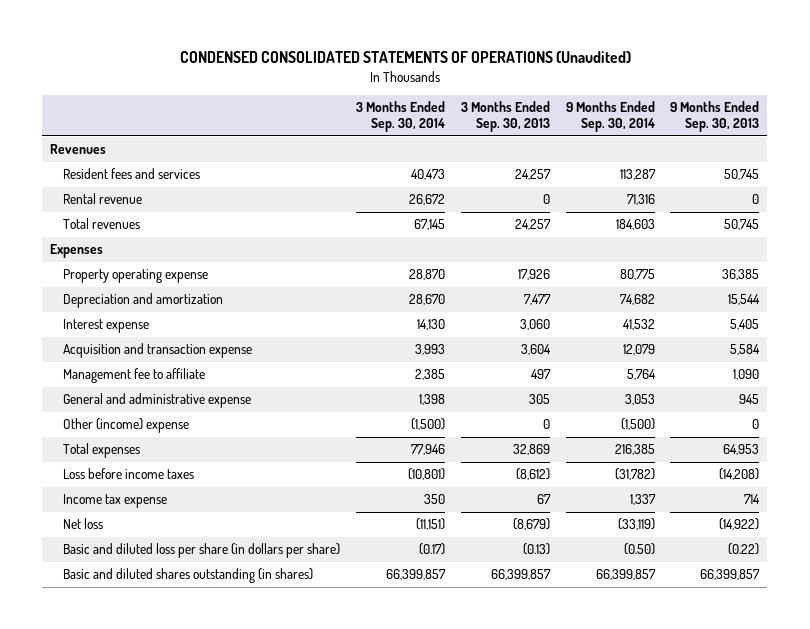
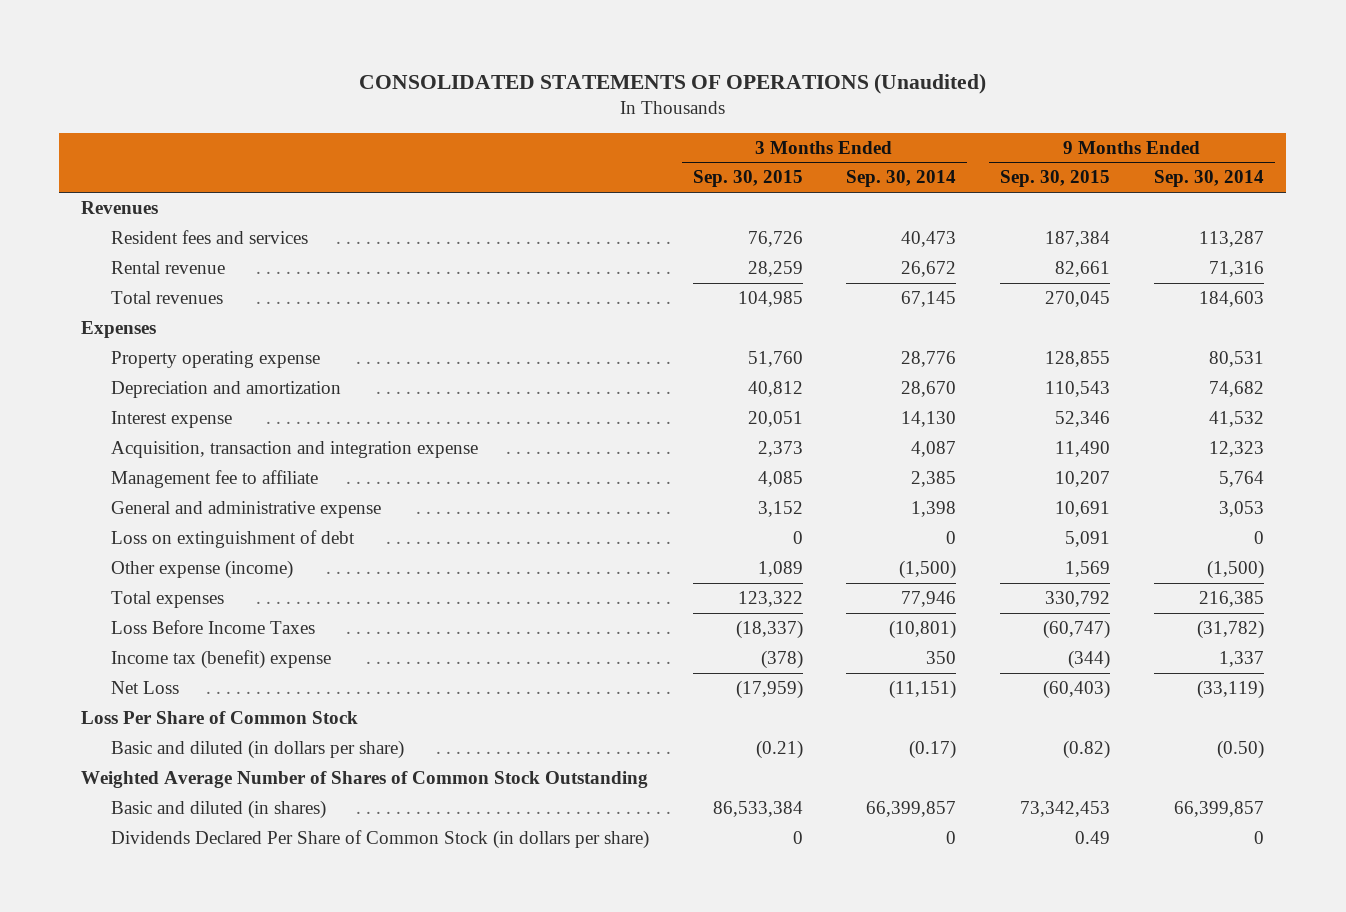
[179,51,631,64] CONDENSED CONSOLIDATED STATEMENTS OF OPERATIONS (Unaudited) -> [358,73,986,94] CONSOLIDATED STATEMENTS OF OPERATIONS (Unaudited)
[460,101,550,133] 3 Months Ended Sep. 30, 2013 -> none
[670,101,760,133] 9 Months Ended Sep. 30, 2013 -> none
none -> [692,170,803,188] Sep. 30, 2015
none -> [1000,170,1111,188] Sep. 30, 2015
[408,269,445,281] 28,870 -> [901,350,957,367] 28,776
[619,269,655,281] 80,775 -> [1209,350,1265,367] 80,531
[63,343,253,359] Acquisition and transaction expense -> [110,440,478,458] Acquisition, transaction and integration expense
[414,344,445,356] 3,993 -> [911,440,957,457] 4,087
[622,344,655,356] 12,079 -> [1209,440,1265,457] 12,323
none -> [110,529,355,548] Loss on extinguishment of debt
[63,418,190,434] Other (income) expense -> [110,559,293,579] Other expense (income)
[63,468,195,480] Loss before income taxes -> [110,619,315,634] Loss Before Income Taxes
[63,494,168,509] Income tax expense -> [110,649,331,669] Income tax (benefit) expense
[63,518,104,530] Net loss -> [110,680,179,694] Net Loss
none -> [81,710,359,724] Loss Per Share of Common Stock
[63,543,341,559] Basic and diluted loss per share (in dollars per share) -> [110,739,404,759] Basic and diluted (in dollars per share)
none -> [81,770,649,788] Weighted Average Number of Shares of Common Stock Outstanding
[63,568,314,584] Basic and diluted shares outstanding (in shares) -> [110,799,326,819] Basic and diluted (in shares)
none -> [110,829,649,849] Dividends Declared Per Share of Common Stock (in dollars per share)

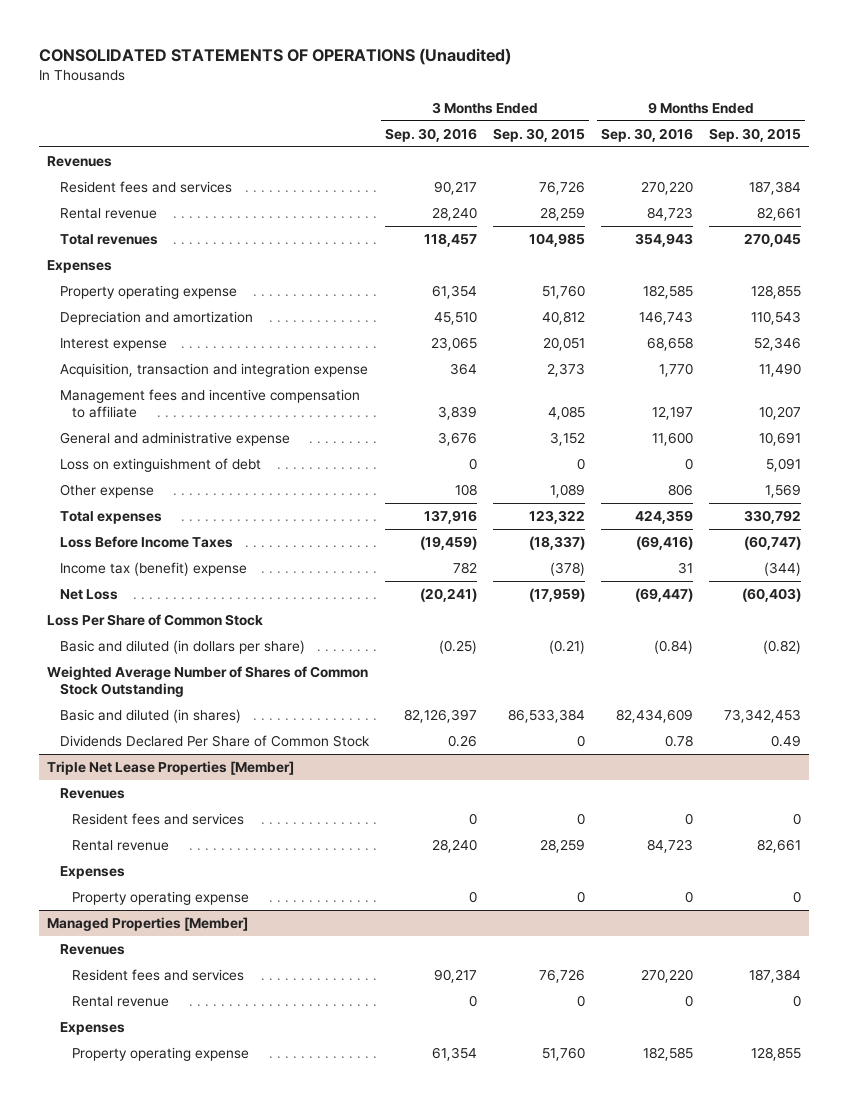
[846,170,957,188] Sep. 30, 2014 -> none
[1154,170,1265,188] Sep. 30, 2014 -> none
none -> [384,127,477,142] Sep. 30, 2016
none -> [601,127,694,142] Sep. 30, 2016
[110,469,318,488] Management fee to affiliate -> [59,389,360,419] Management fees and incentive compensation to affiliate
[110,559,293,579] Other expense (income) -> [59,484,154,499] Other expense
[110,829,649,849] Dividends Declared Per Share of Common Stock (in dollars per share) -> [59,735,370,748] Dividends Declared Per Share of Common Stock
none -> [47,761,295,776] Triple Net Lease Properties [Member]
none -> [59,788,125,800] Revenues
none -> [71,813,244,826] Resident fees and services
none -> [71,840,169,852] Rental revenue
none -> [59,866,125,880] Expenses
none -> [71,891,249,906] Property operating expense
none -> [47,917,249,932] Managed Properties [Member]
none -> [59,944,125,956] Revenues
none -> [71,969,244,982] Resident fees and services
none -> [71,996,169,1008] Rental revenue
none -> [59,1022,125,1036] Expenses
none -> [71,1047,249,1062] Property operating expense

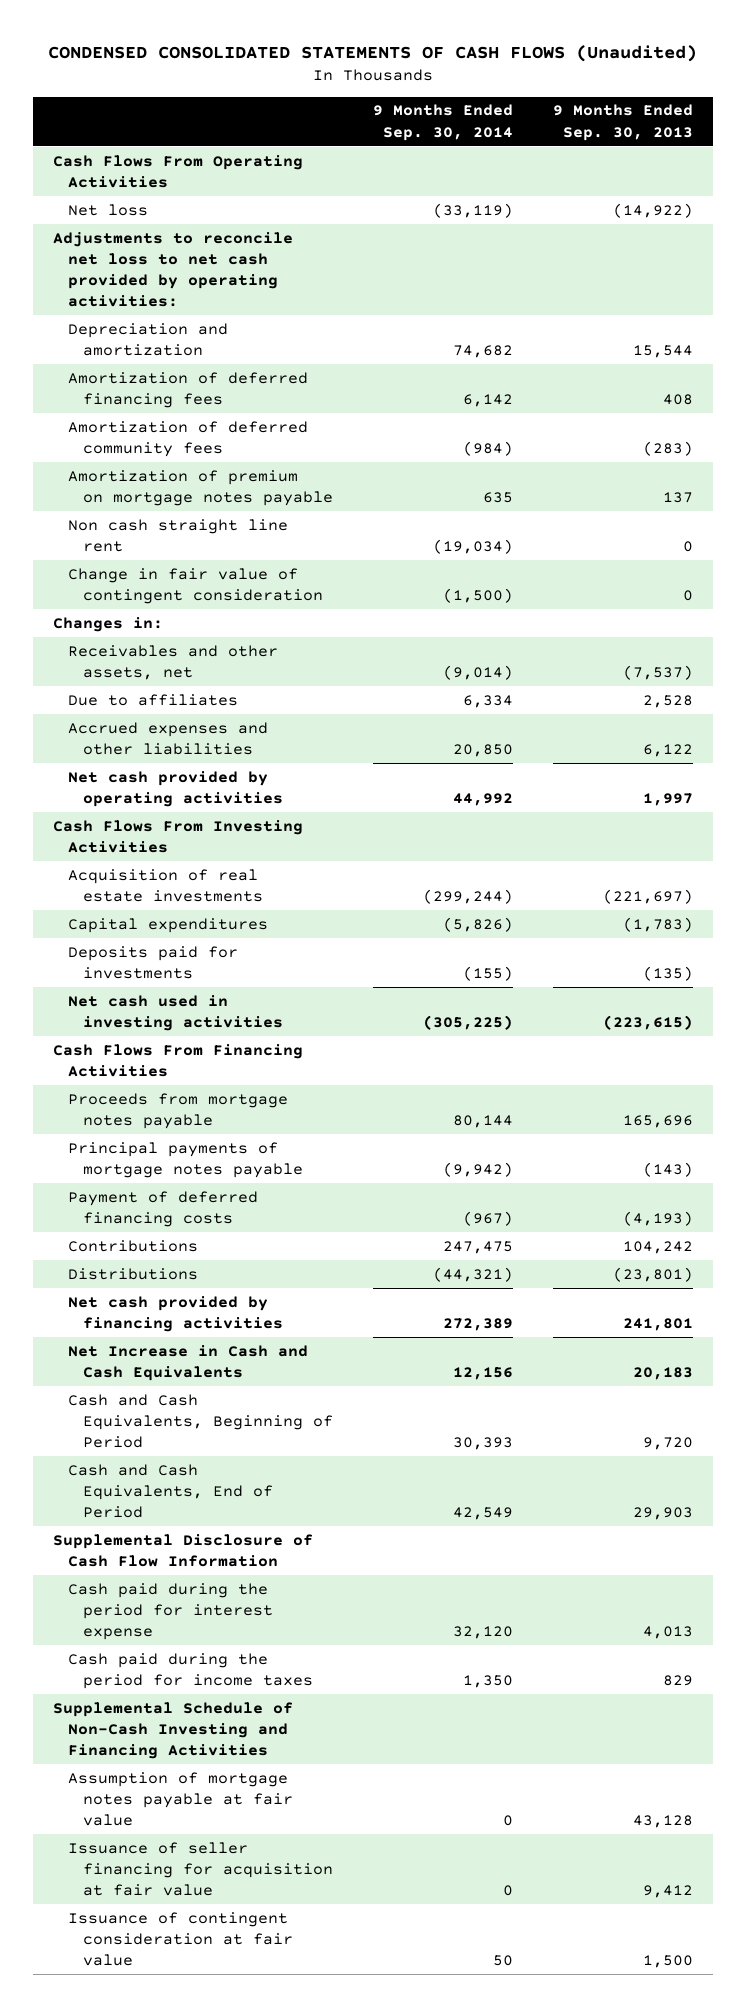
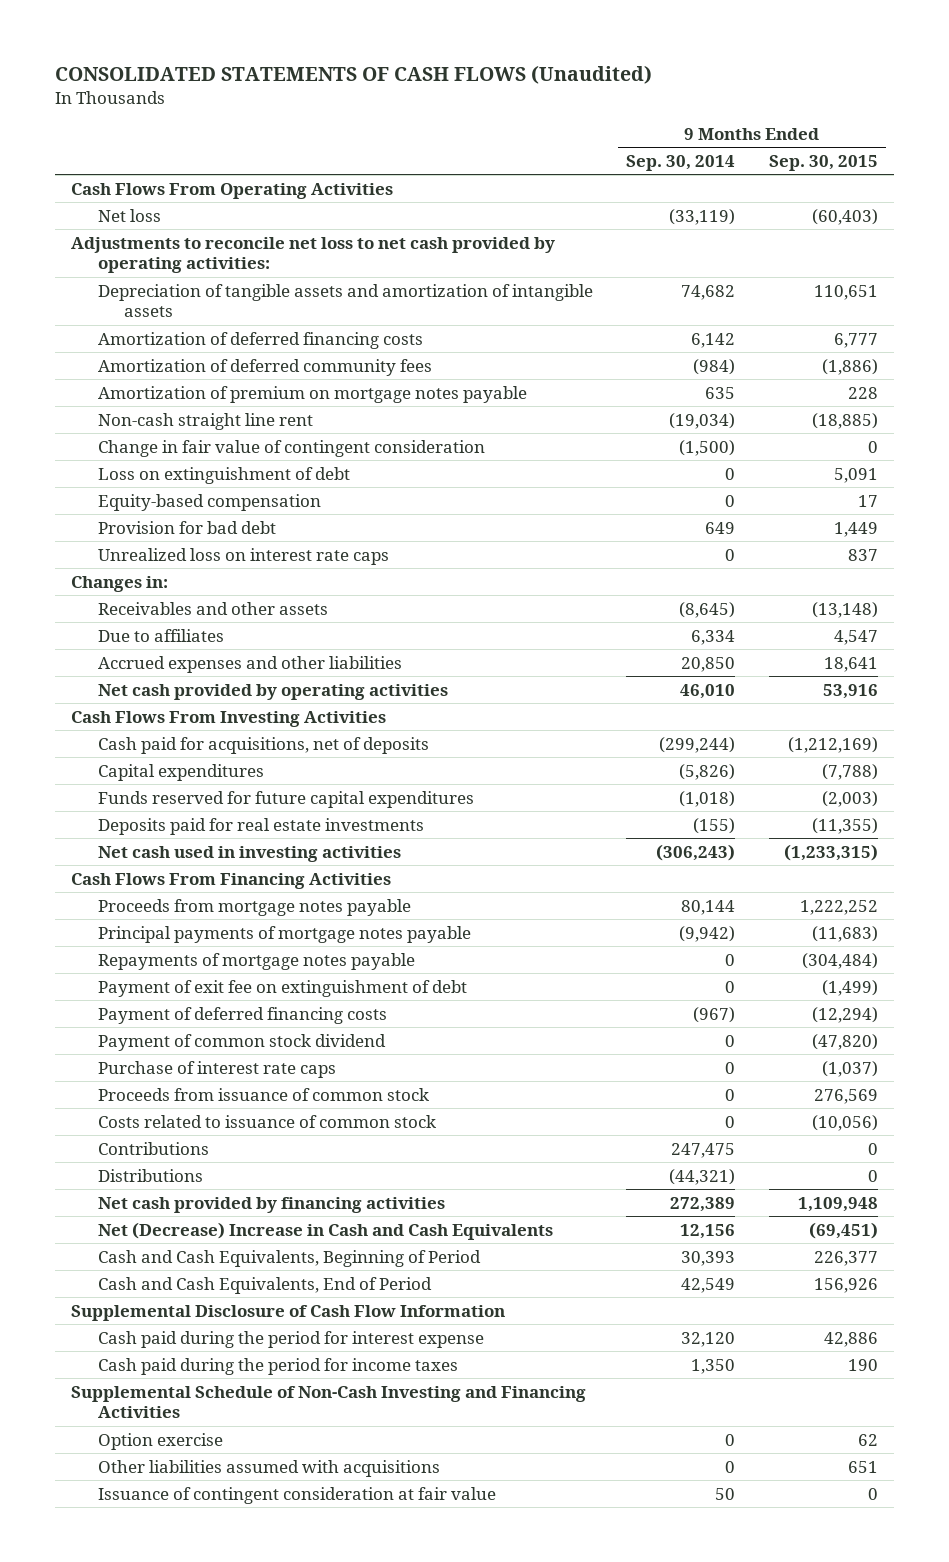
[48,45,698,63] CONDENSED CONSOLIDATED STATEMENTS OF CASH FLOWS (Unaudited) -> [54,64,652,84] CONSOLIDATED STATEMENTS OF CASH FLOWS (Unaudited)
[553,104,694,141] 9 Months Ended Sep. 30, 2013 -> none
none -> [768,154,878,171] Sep. 30, 2015
[67,322,228,356] Depreciation and amortization -> [97,283,593,318] Depreciation of tangible assets and amortization of intangible assets
[67,371,308,408] Amortization of deferred financing fees -> [97,331,423,349] Amortization of deferred financing costs
[67,518,288,552] Non cash straight line rent -> [97,412,313,430] Non-cash straight line rent
none -> [97,466,350,484] Loss on extinguishment of debt
none -> [97,493,321,511] Equity-based compensation
none -> [97,520,276,534] Provision for bad debt
none -> [97,547,389,565] Unrealized loss on interest rate caps
[67,644,278,680] Receivables and other assets, net -> [97,601,328,615] Receivables and other assets
[443,664,514,680] (9,014) -> [679,601,736,618] (8,645)
[453,792,514,806] 44,992 -> [680,683,736,699] 46,010
[67,868,263,902] Acquisition of real estate investments -> [97,736,429,754] Cash paid for acquisitions, net of deposits
none -> [97,790,474,808] Funds reserved for future capital expenditures
[67,945,238,979] Deposits paid for investments -> [97,817,424,835] Deposits paid for real estate investments
[423,1014,514,1030] (305,225) -> [656,843,736,861] (306,243)
none -> [97,952,415,970] Repayments of mortgage notes payable
none -> [97,979,467,997] Payment of exit fee on extinguishment of debt
none -> [97,1033,386,1051] Payment of common stock dividend
none -> [97,1060,336,1078] Purchase of interest rate caps
none -> [97,1087,429,1101] Proceeds from issuance of common stock
none -> [97,1114,436,1128] Costs related to issuance of common stock
[67,1344,308,1381] Net Increase in Cash and Cash Equivalents -> [97,1221,553,1240] Net (Decrease) Increase in Cash and Cash Equivalents
[67,1771,293,1827] Assumption of mortgage notes payable at fair value -> none
[67,1841,333,1897] Issuance of seller financing for acquisition at fair value -> none
none -> [97,1432,223,1450] Option exercise
none -> [97,1459,440,1477] Other liabilities assumed with acquisitions

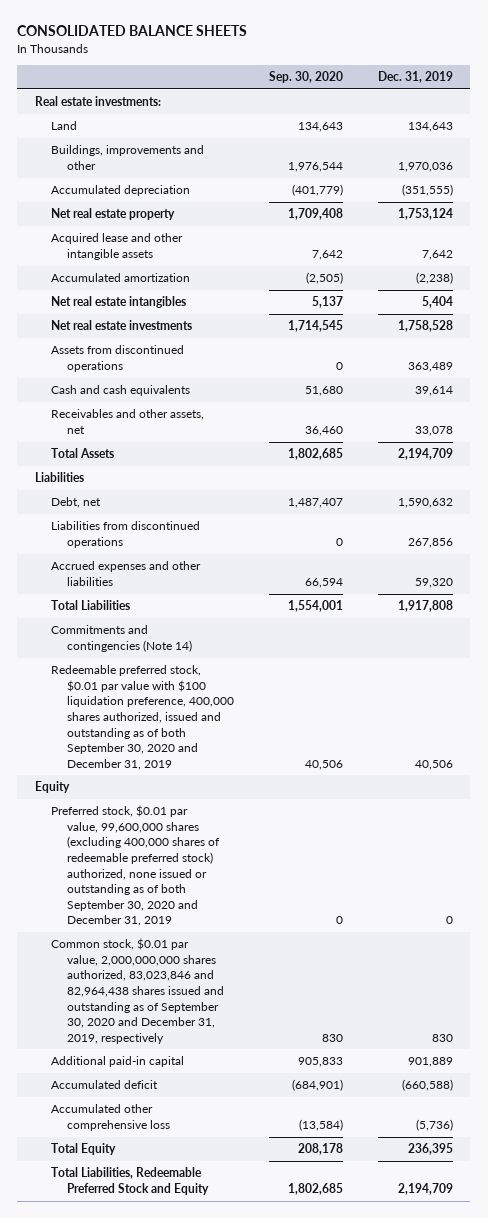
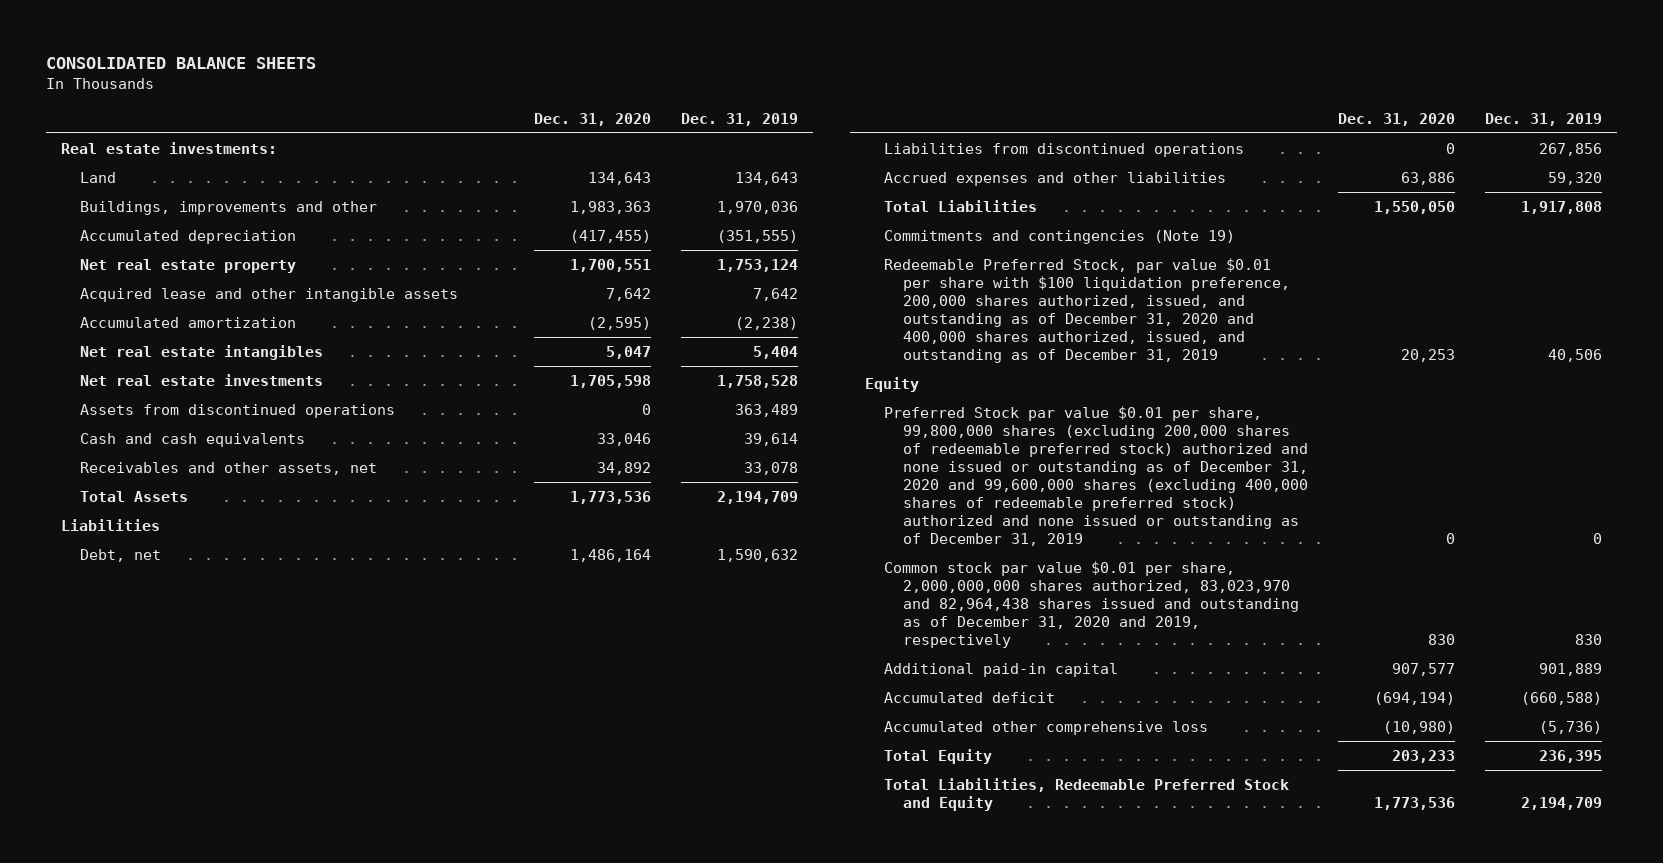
[268,71,343,84] Sep. 30, 2020 -> none
none -> [534,112,652,126] Dec. 31, 2020
[50,625,192,652] Commitments and contingencies (Note 14) -> [884,229,1236,244] Commitments and contingencies (Note 19)
[50,665,234,770] Redeemable preferred stock, $0.01 par value with $100 liquidation preference, 400,000 shares authorized, issued and outstanding as of both September 30, 2020 and December 31, 2019 -> [884,257,1291,364] Redeemable Preferred Stock, par value $0.01 per share with $100 liquidation preference, 200,000 shares authorized, issued, and outstanding as of December 31, 2020 and 400,000 shares authorized, issued, and outstanding as of December 31, 2019
[50,805,220,927] Preferred stock, $0.01 par value, 99,600,000 shares (excluding 400,000 shares of redeemable preferred stock) authorized, none issued or outstanding as of both September 30, 2020 and December 31, 2019 -> [884,405,1309,547] Preferred Stock par value $0.01 per share, 99,800,000 shares (excluding 200,000 shares of redeemable preferred stock) authorized and none issued or outstanding as of December 31, 2020 and 99,600,000 shares (excluding 400,000 shares of redeemable preferred stock) authorized and none issued or outstanding as of December 31, 2019
[50,938,224,1044] Common stock, $0.01 par value, 2,000,000,000 shares authorized, 83,023,846 and 82,964,438 shares issued and outstanding as of September 30, 2020 and December 31, 2019, respectively -> [884,560,1300,649] Common stock par value $0.01 per share, 2,000,000,000 shares authorized, 83,023,970 and 82,964,438 shares issued and outstanding as of December 31, 2020 and 2019, respectively

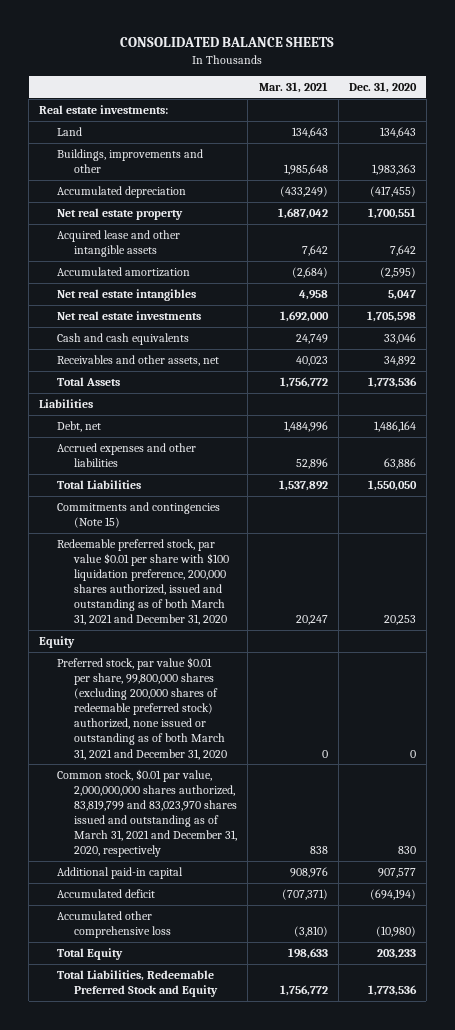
[680,112,798,126] Dec. 31, 2019 -> none
none -> [258,81,328,93] Mar. 31, 2021
[80,403,396,418] Assets from discontinued operations -> none
[884,142,1245,157] Liabilities from discontinued operations -> none
[884,229,1236,244] Commitments and contingencies (Note 19) -> [56,501,220,529] Commitments and contingencies (Note 15)
[884,257,1291,364] Redeemable Preferred Stock, par value $0.01 per share with $100 liquidation preference, 200,000 shares authorized, issued, and outstanding as of December 31, 2020 and 400,000 shares authorized, issued, and outstanding as of December 31, 2019 -> [56,538,230,626] Redeemable preferred stock, par value $0.01 per share with $100 liquidation preference, 200,000 shares authorized, issued and outstanding as of both March 31, 2021 and December 31, 2020
[884,405,1309,547] Preferred Stock par value $0.01 per share, 99,800,000 shares (excluding 200,000 shares of redeemable preferred stock) authorized and none issued or outstanding as of December 31, 2020 and 99,600,000 shares (excluding 400,000 shares of redeemable preferred stock) authorized and none issued or outstanding as of December 31, 2019 -> [56,656,228,760] Preferred stock, par value $0.01 per share, 99,800,000 shares (excluding 200,000 shares of redeemable preferred stock) authorized, none issued or outstanding as of both March 31, 2021 and December 31, 2020
[884,560,1300,649] Common stock par value $0.01 per share, 2,000,000,000 shares authorized, 83,023,970 and 82,964,438 shares issued and outstanding as of December 31, 2020 and 2019, respectively -> [56,768,238,858] Common stock, $0.01 par value, 2,000,000,000 shares authorized, 83,819,799 and 83,023,970 shares issued and outstanding as of March 31, 2021 and December 31, 2020, respectively

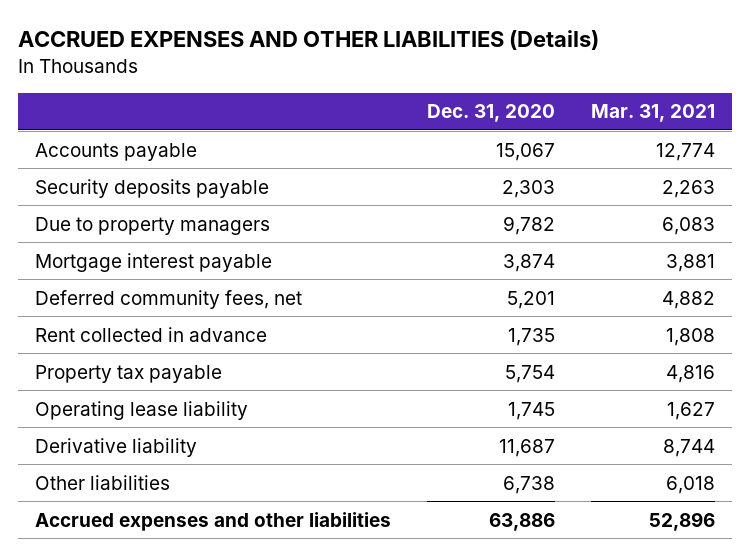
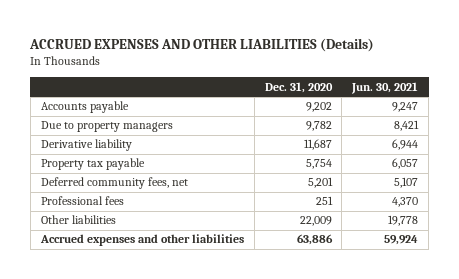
[590,104,715,123] Mar. 31, 2021 -> none
none -> [351,81,419,94] Jun. 30, 2021
[35,178,270,198] Security deposits payable -> none
[496,142,556,161] 15,067 -> [305,102,332,113] 9,202
[35,252,273,272] Mortgage interest payable -> none
[35,326,268,342] Rent collected in advance -> none
[35,400,249,420] Operating lease liability -> none
[35,364,223,383] Property tax payable -> [40,158,145,171] Property tax payable
[35,289,303,309] Deferred community fees, net -> [40,177,188,190] Deferred community fees, net
none -> [40,196,124,206] Professional fees
[503,475,556,494] 6,738 -> [299,216,332,227] 22,009

